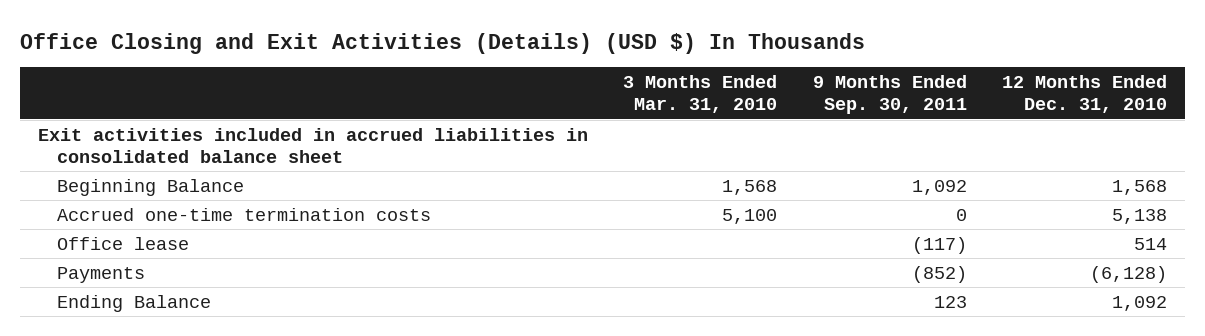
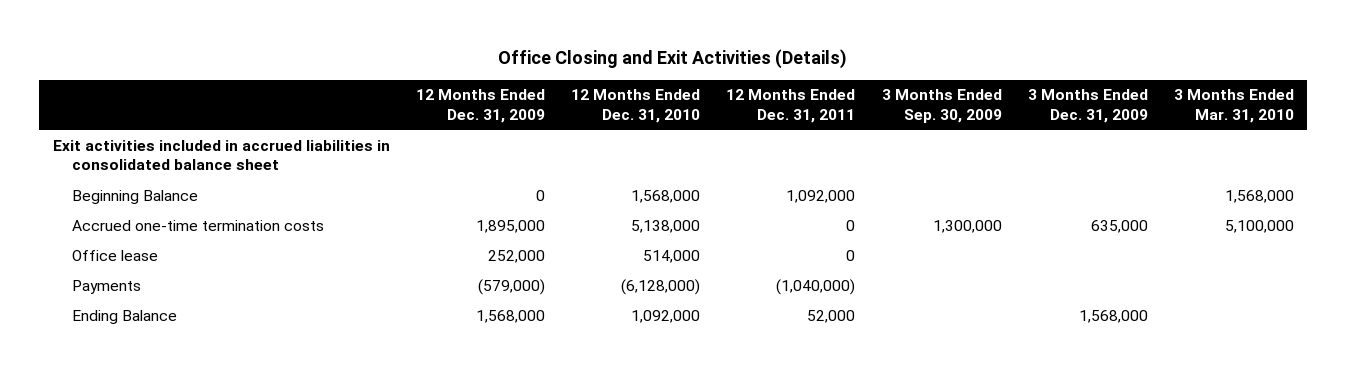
[19,32,865,54] Office Closing and Exit Activities (Details) (USD $) In Thousands -> [498,48,848,69] Office Closing and Exit Activities (Details)
[812,74,967,115] 9 Months Ended Sep. 30, 2011 -> none
none -> [415,89,545,123] 12 Months Ended Dec. 31, 2009
none -> [726,89,856,123] 12 Months Ended Dec. 31, 2011
none -> [881,89,1002,123] 3 Months Ended Sep. 30, 2009
none -> [1027,89,1148,123] 3 Months Ended Dec. 31, 2009
[722,179,778,195] 1,568 -> [1225,189,1295,203] 1,568,000
[1112,179,1168,195] 1,568 -> [631,189,701,203] 1,568,000
[722,208,778,224] 5,100 -> [1225,219,1295,233] 5,100,000
[1112,208,1168,224] 5,138 -> [631,219,701,233] 5,138,000
[1134,237,1168,250] 514 -> [643,249,701,263] 514,000
[1090,265,1168,283] (6,128) -> [621,278,701,295] (6,128,000)
[1112,295,1168,311] 1,092 -> [631,309,701,323] 1,092,000

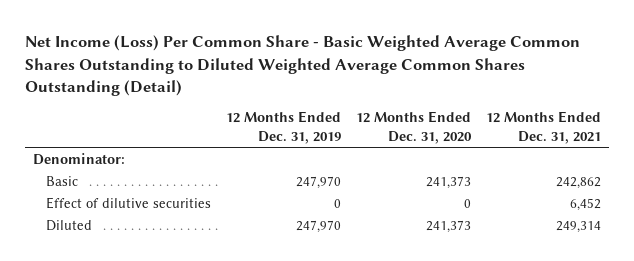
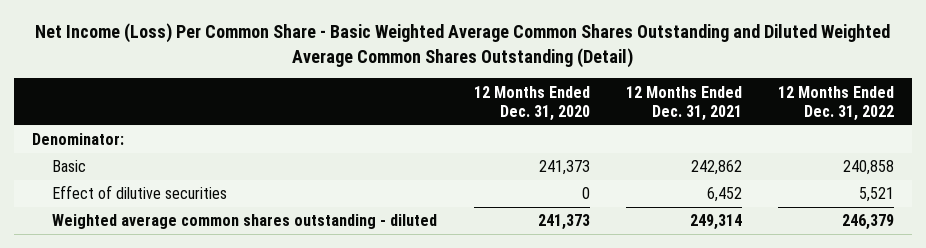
[25,35,581,97] Net Income (Loss) Per Common Share - Basic Weighted Average Common Shares Outstanding to Diluted Weighted Average Common Shares Outstanding (Detail) -> [34,23,890,68] Net Income (Loss) Per Common Share - Basic Weighted Average Common Shares Outstanding and Diluted Weighted Average Common Shares Outstanding (Detail)
[226,111,342,144] 12 Months Ended Dec. 31, 2019 -> none
none -> [778,85,895,121] 12 Months Ended Dec. 31, 2022
[45,219,92,231] Diluted -> [52,214,438,230] Weighted average common shares outstanding - diluted

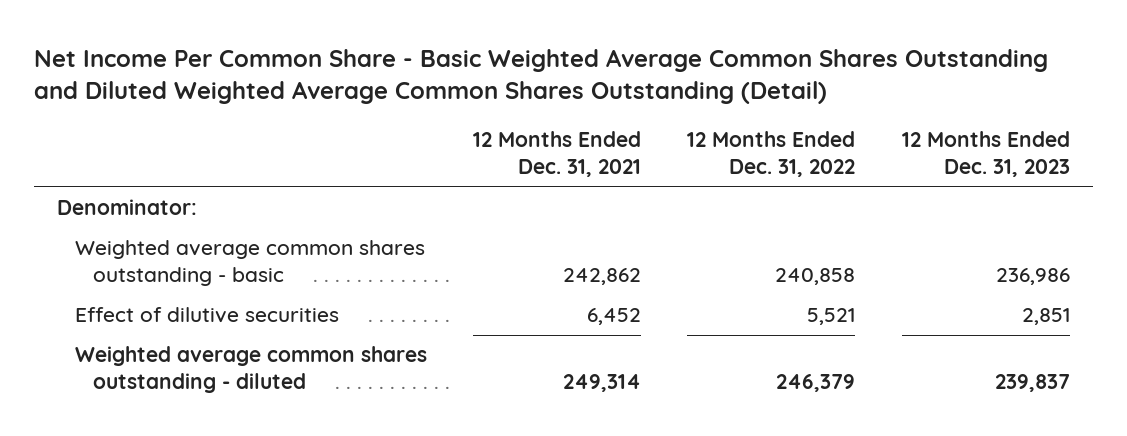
[34,23,890,68] Net Income (Loss) Per Common Share - Basic Weighted Average Common Shares Outstanding and Diluted Weighted Average Common Shares Outstanding (Detail) -> [34,48,1049,104] Net Income Per Common Share - Basic Weighted Average Common Shares Outstanding and Diluted Weighted Average Common Shares Outstanding (Detail)
[473,85,590,121] 12 Months Ended Dec. 31, 2020 -> none
none -> [901,131,1070,178] 12 Months Ended Dec. 31, 2023
[52,160,87,173] Basic -> [75,240,426,287] Weighted average common shares outstanding - basic

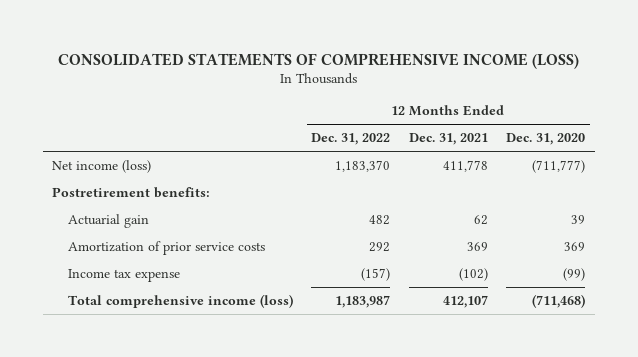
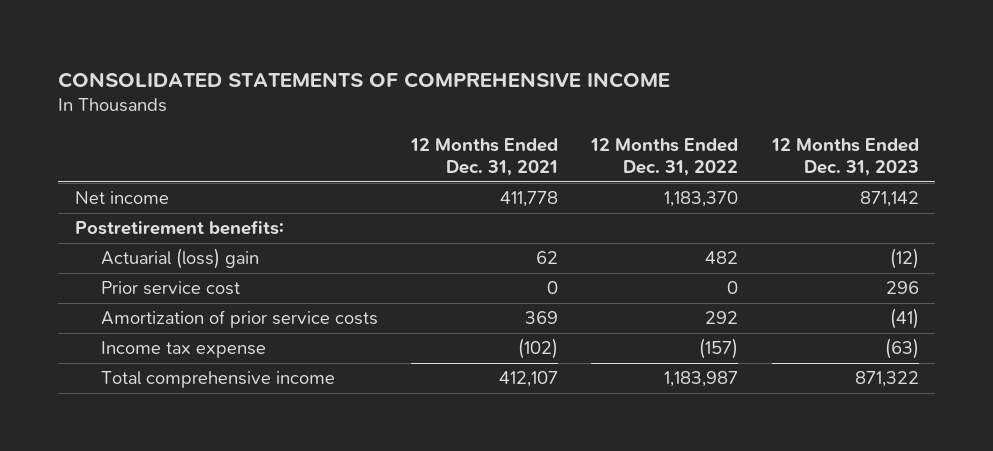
[57,52,579,69] CONSOLIDATED STATEMENTS OF COMPREHENSIVE INCOME (LOSS) -> [58,71,671,88] CONSOLIDATED STATEMENTS OF COMPREHENSIVE INCOME
[506,133,586,146] Dec. 31, 2020 -> none
none -> [770,137,919,177] 12 Months Ended Dec. 31, 2023
[52,160,152,174] Net income (loss) -> [74,191,169,205] Net income
[67,214,149,229] Actuarial gain -> [100,248,259,270] Actuarial (loss) gain
none -> [100,281,240,296] Prior service cost
[67,294,293,309] Total comprehensive income (loss) -> [100,371,335,389] Total comprehensive income

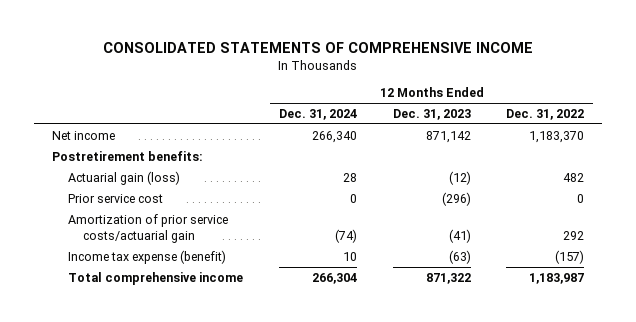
[410,137,559,177] 12 Months Ended Dec. 31, 2021 -> none
none -> [278,108,357,120] Dec. 31, 2024
[100,248,259,270] Actuarial (loss) gain -> [67,170,180,185] Actuarial gain (loss)
[885,281,919,295] 296 -> [441,191,471,206] (296)
[100,310,378,329] Amortization of prior service costs -> [67,213,228,243] Amortization of prior service costs/actuarial gain
[100,341,266,359] Income tax expense -> [67,249,226,264] Income tax expense (benefit)

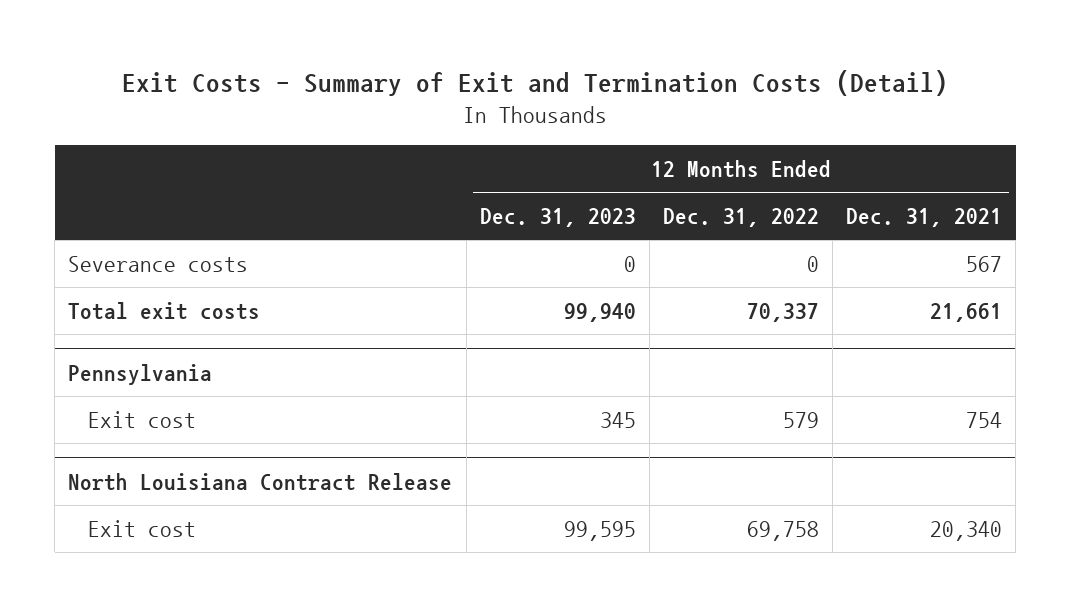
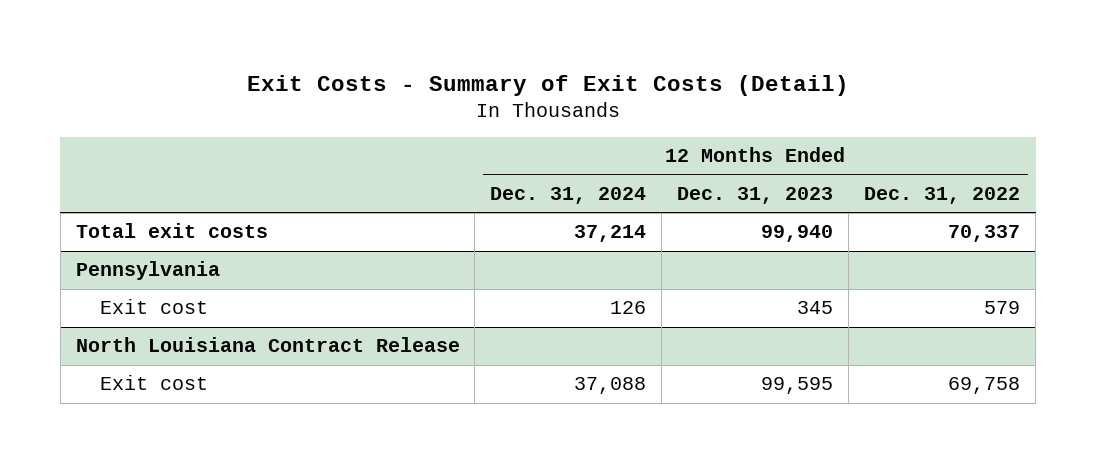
[122,69,949,96] Exit Costs - Summary of Exit and Termination Costs (Detail) -> [246,74,849,96] Exit Costs - Summary of Exit Costs (Detail)
[846,208,1003,228] Dec. 31, 2021 -> none
none -> [490,187,647,205] Dec. 31, 2024
[68,255,249,272] Severance costs -> none

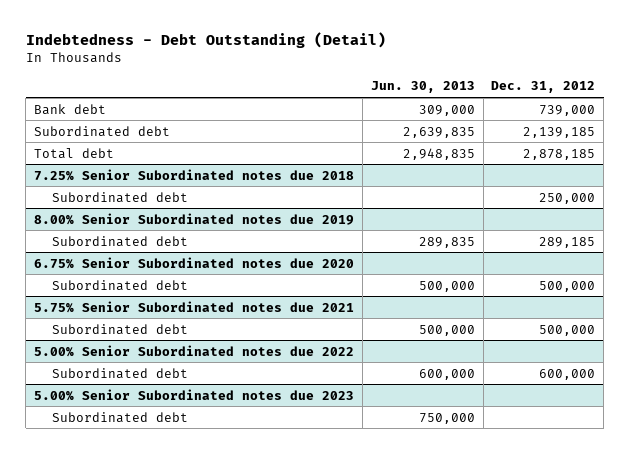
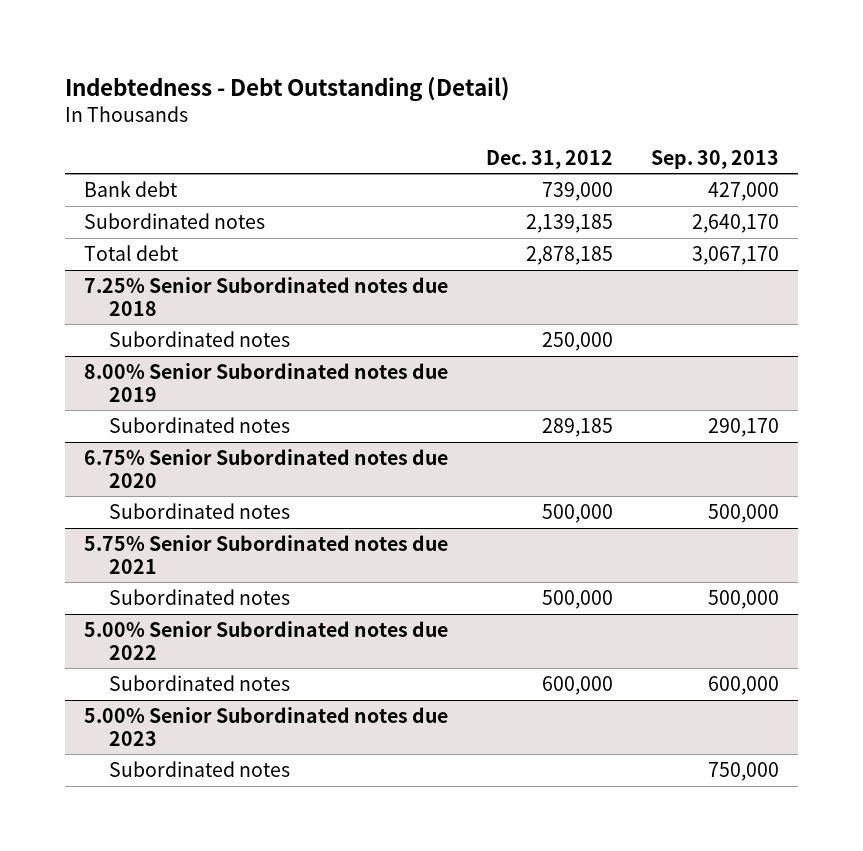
[370,81,475,94] Jun. 30, 2013 -> none
none -> [651,149,780,169] Sep. 30, 2013
[34,125,171,137] Subordinated debt -> [84,212,266,229] Subordinated notes
[51,191,188,203] Subordinated debt -> [109,330,291,347] Subordinated notes
[51,235,188,247] Subordinated debt -> [109,416,291,433] Subordinated notes
[51,279,188,291] Subordinated debt -> [109,502,291,519] Subordinated notes
[51,323,188,335] Subordinated debt -> [109,588,291,605] Subordinated notes
[51,367,188,379] Subordinated debt -> [109,674,291,691] Subordinated notes
[51,411,188,423] Subordinated debt -> [109,760,291,777] Subordinated notes

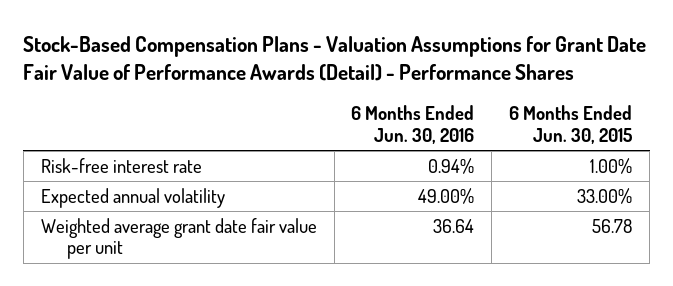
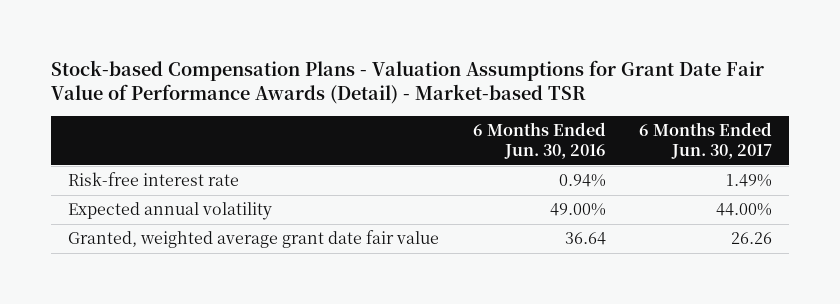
[23,35,647,82] Stock-Based Compensation Plans - Valuation Assumptions for Grant Date Fair Value of Performance Awards (Detail) - Performance Shares -> [51,59,765,105] Stock-based Compensation Plans - Valuation Assumptions for Grant Date Fair Value of Performance Awards (Detail) - Market-based TSR
[509,105,633,144] 6 Months Ended Jun. 30, 2015 -> none
none -> [639,121,773,159] 6 Months Ended Jun. 30, 2017
[40,217,317,260] Weighted average grant date fair value per unit -> [68,230,440,249] Granted, weighted average grant date fair value

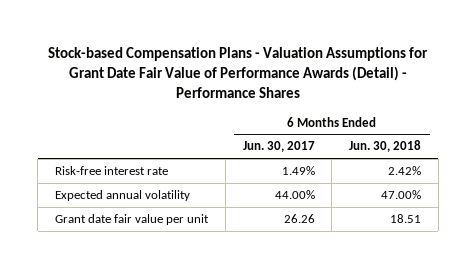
[51,59,765,105] Stock-based Compensation Plans - Valuation Assumptions for Grant Date Fair Value of Performance Awards (Detail) - Market-based TSR -> [48,46,429,98] Stock-based Compensation Plans - Valuation Assumptions for Grant Date Fair Value of Performance Awards (Detail) - Performance Shares
[472,121,606,159] 6 Months Ended Jun. 30, 2016 -> none
none -> [349,140,422,153] Jun. 30, 2018
[68,230,440,249] Granted, weighted average grant date fair value -> [55,214,210,226] Grant date fair value per unit

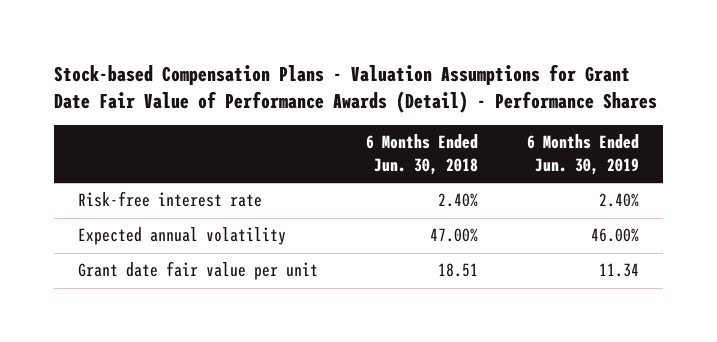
[242,141,315,153] Jun. 30, 2017 -> none
none -> [526,134,639,175] 6 Months Ended Jun. 30, 2019
[388,166,422,176] 2.42% -> [438,193,479,208] 2.40%

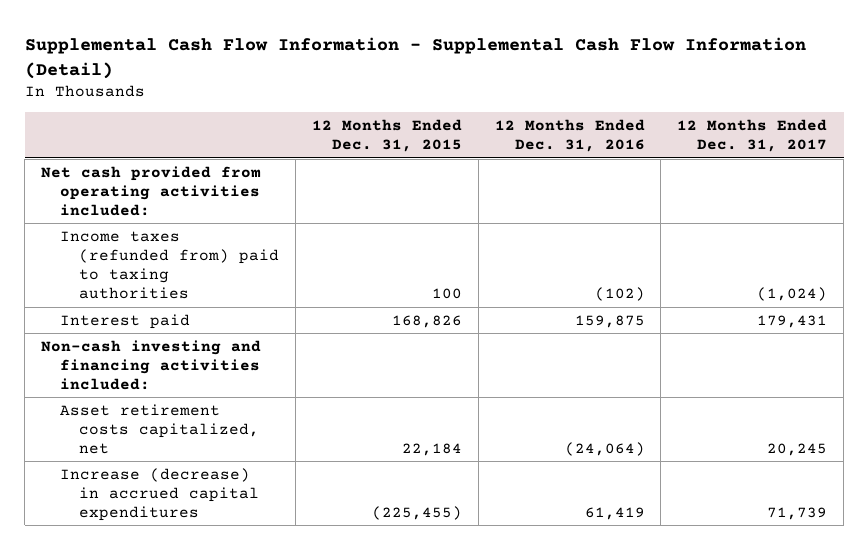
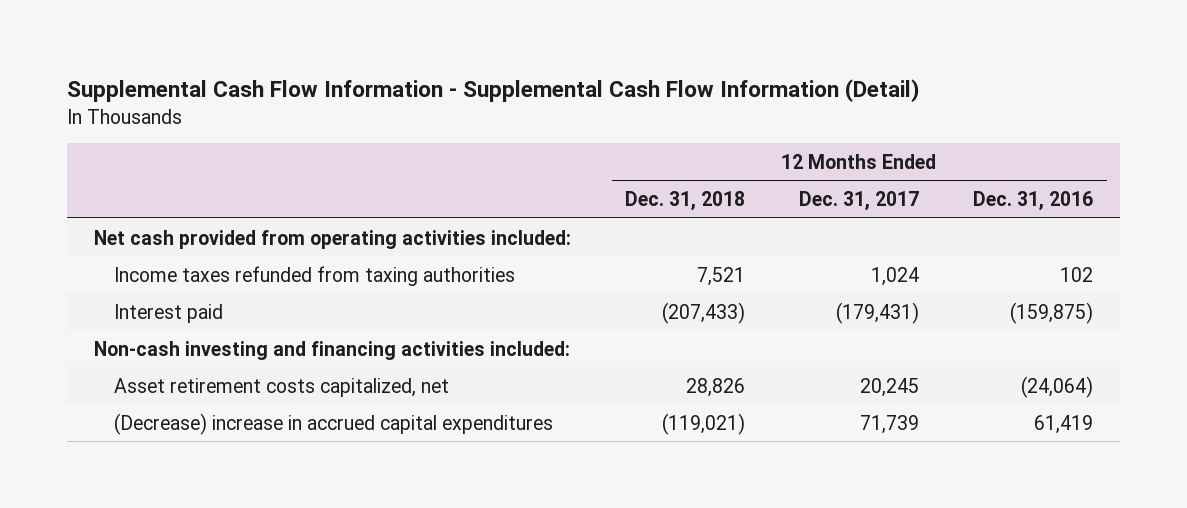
[312,119,463,153] 12 Months Ended Dec. 31, 2015 -> none
none -> [625,190,746,211] Dec. 31, 2018
[60,230,280,300] Income taxes (refunded from) paid to taxing authorities -> [113,265,515,286] Income taxes refunded from taxing authorities
[594,287,645,302] (102) -> [1060,266,1094,282] 102
[757,287,828,302] (1,024) -> [871,266,920,286] 1,024
[574,314,645,328] 159,875 -> [1010,301,1094,324] (159,875)
[757,314,828,328] 179,431 -> [836,301,920,324] (179,431)
[60,467,260,522] Increase (decrease) in accrued capital expenditures -> [113,412,553,435] (Decrease) increase in accrued capital expenditures

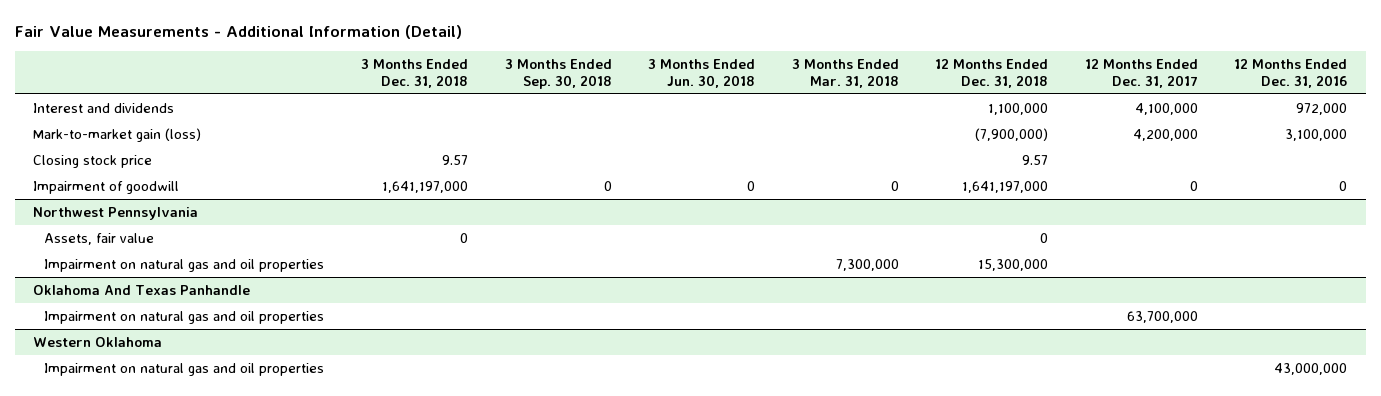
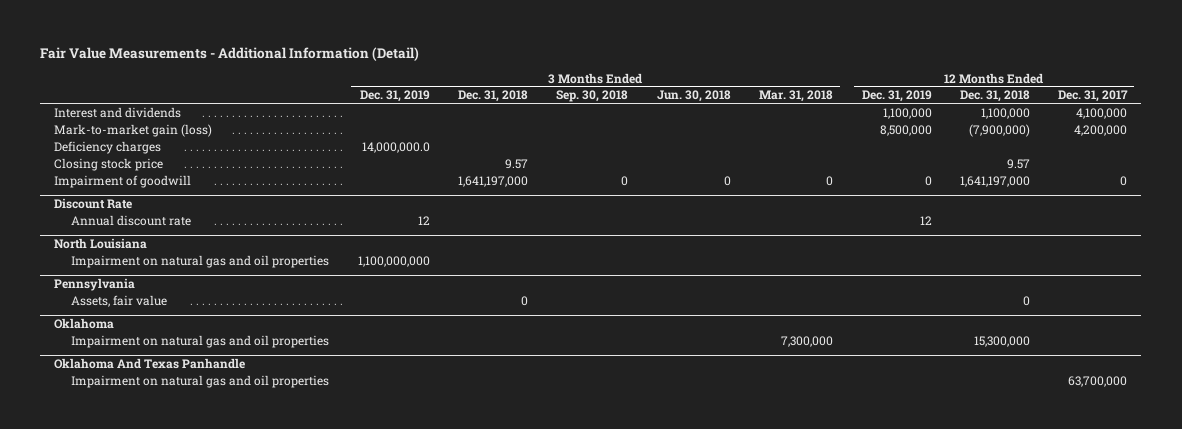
[1234,59,1348,88] 12 Months Ended Dec. 31, 2016 -> none
none -> [359,90,430,103] Dec. 31, 2019
none -> [861,90,932,103] Dec. 31, 2019
none -> [54,140,162,154] Deficiency charges
none -> [54,198,133,210] Discount Rate
none -> [71,214,192,226] Annual discount rate
none -> [54,238,148,250] North Louisiana
none -> [71,254,330,268] Impairment on natural gas and oil properties
[33,206,199,220] Northwest Pennsylvania -> [54,278,136,292] Pennsylvania
none -> [54,318,115,330] Oklahoma
[33,336,163,347] Western Oklahoma -> none
[44,362,325,376] Impairment on natural gas and oil properties -> none

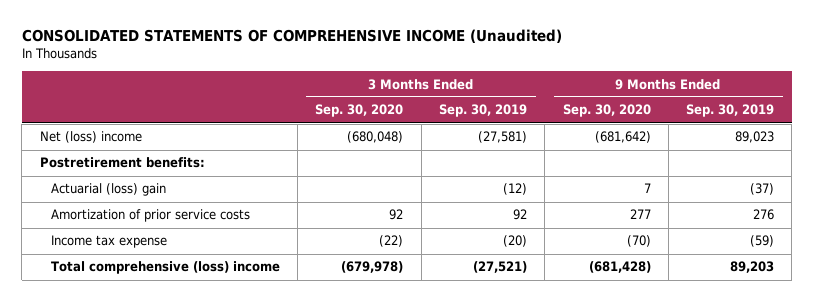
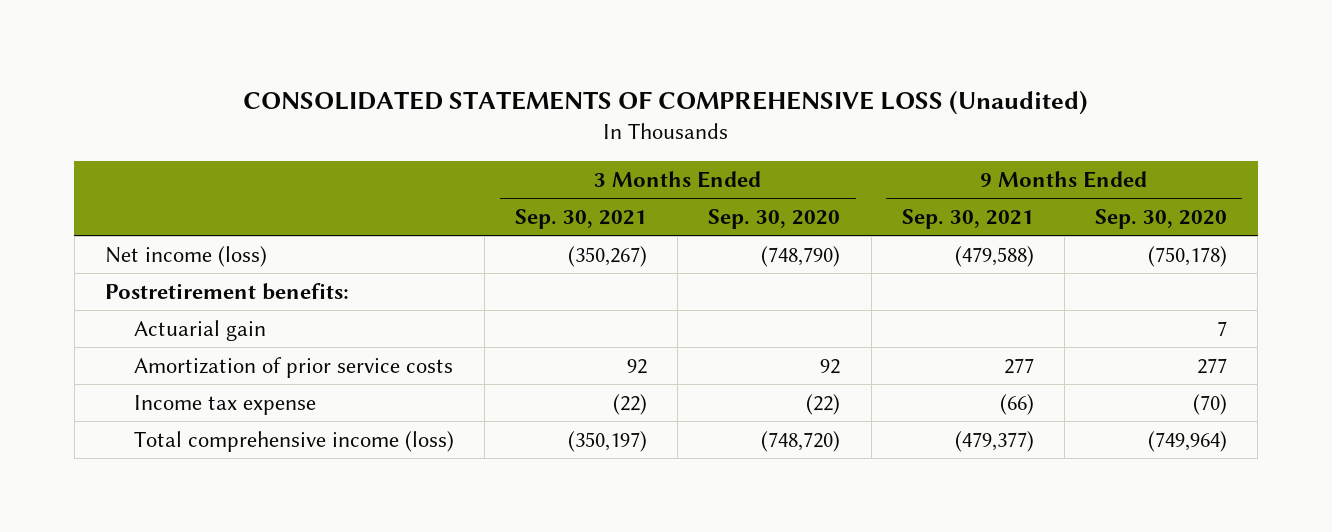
[21,29,562,44] CONSOLIDATED STATEMENTS OF COMPREHENSIVE INCOME (Unaudited) -> [243,90,1089,116] CONSOLIDATED STATEMENTS OF COMPREHENSIVE LOSS (Unaudited)
[438,104,527,118] Sep. 30, 2019 -> none
[686,104,775,118] Sep. 30, 2019 -> none
none -> [515,209,648,230] Sep. 30, 2021
none -> [901,209,1034,230] Sep. 30, 2021
[39,131,142,144] Net (loss) income -> [105,245,268,267] Net income (loss)
[347,131,404,144] (680,048) -> [761,245,841,267] (748,790)
[594,131,651,144] (681,642) -> [1148,245,1228,267] (750,178)
[50,183,166,197] Actuarial (loss) gain -> [133,319,266,341] Actuarial gain
[50,261,280,275] Total comprehensive (loss) income -> [133,430,454,452] Total comprehensive income (loss)
[341,261,404,274] (679,978) -> [761,430,841,452] (748,720)
[588,261,651,274] (681,428) -> [1148,430,1228,452] (749,964)

